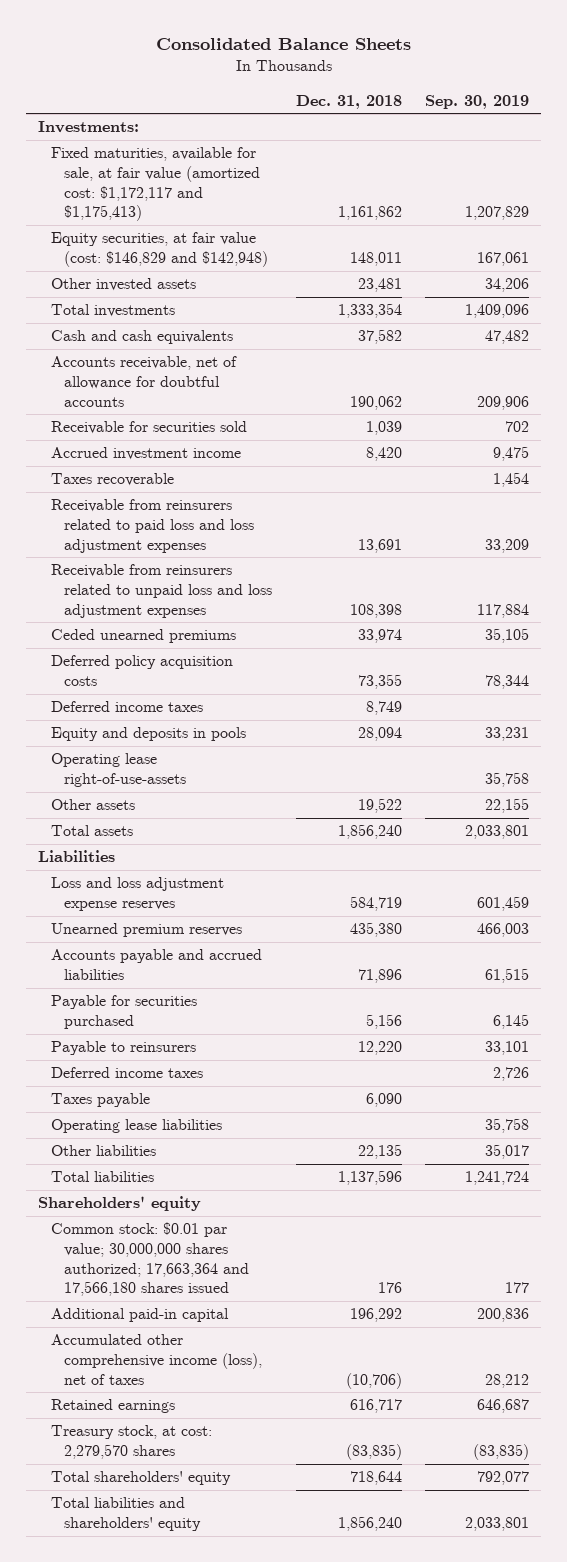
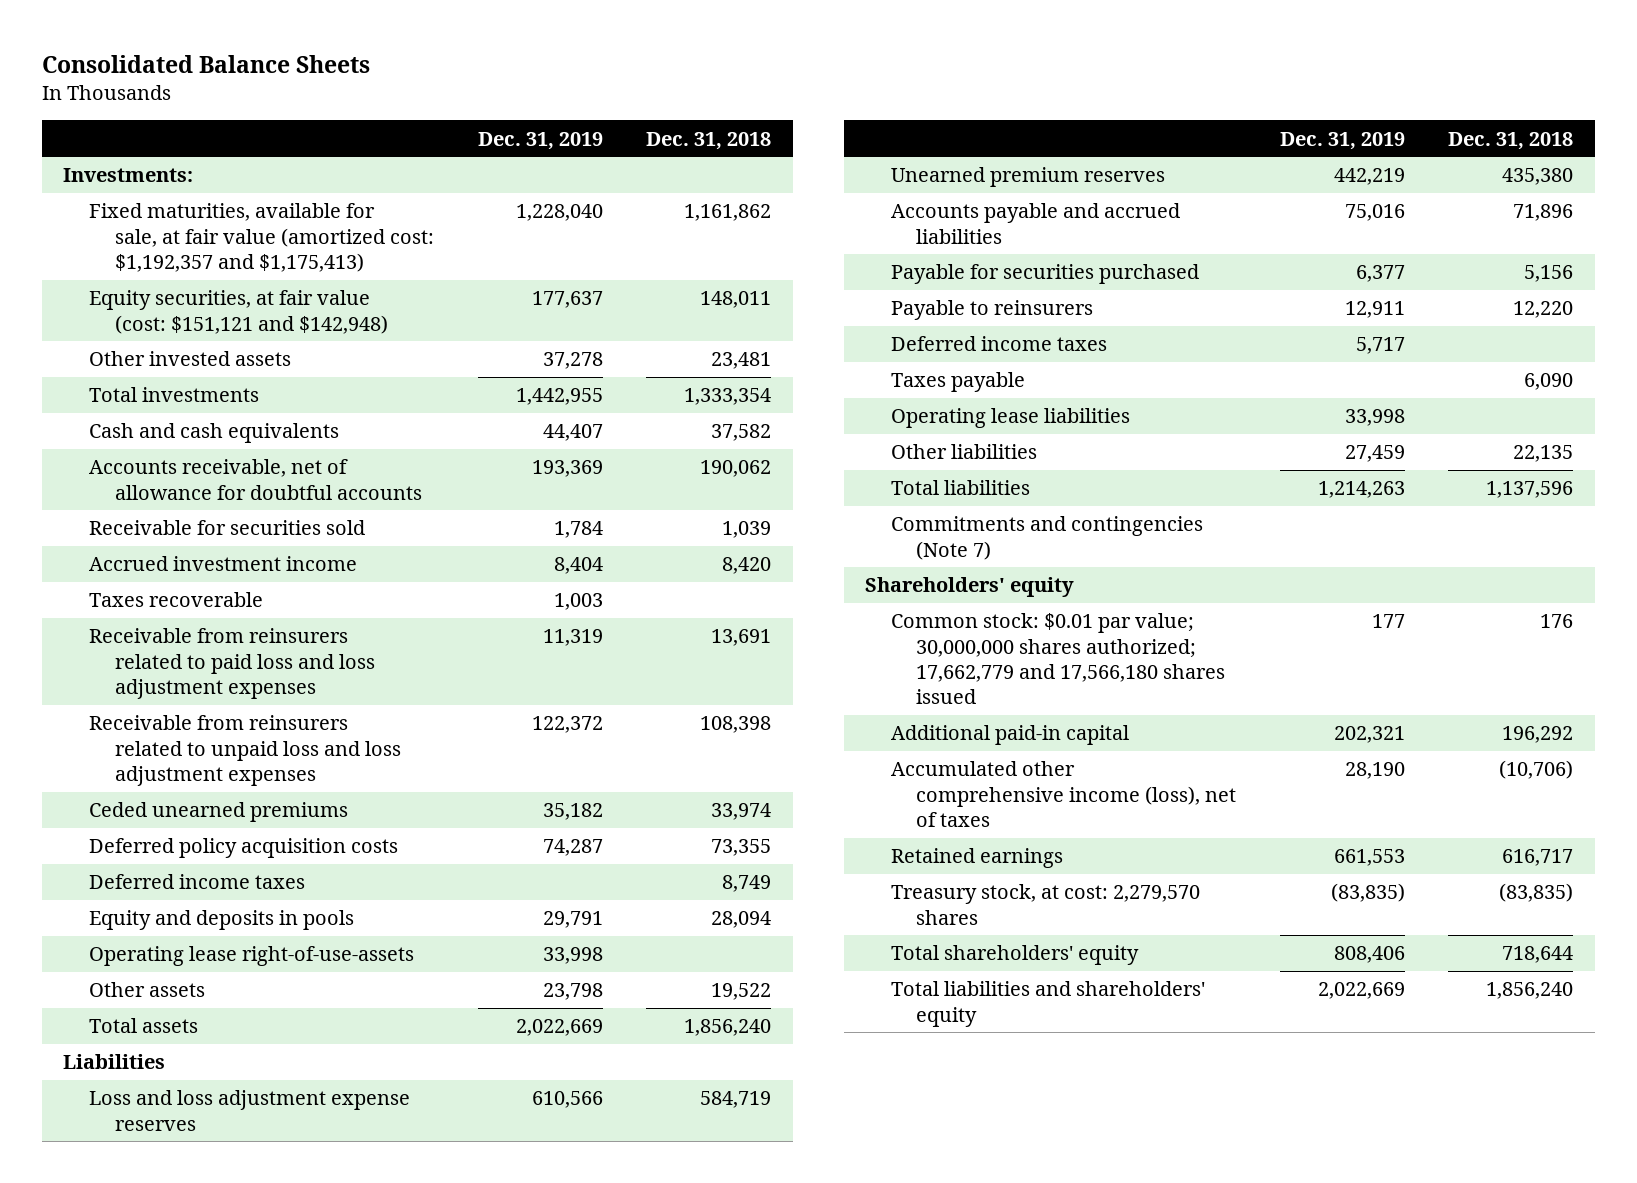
[425,94,530,109] Sep. 30, 2019 -> none
none -> [477,131,603,150] Dec. 31, 2019
[50,147,260,222] Fixed maturities, available for sale, at fair value (amortized cost: $1,172,117 and $1,175,413) -> [88,203,434,272] Fixed maturities, available for sale, at fair value (amortized cost: $1,192,357 and $1,175,413)
[50,232,268,268] Equity securities, at fair value (cost: $146,829 and $142,948) -> [88,290,388,334] Equity securities, at fair value (cost: $151,121 and $142,948)
none -> [890,516,1203,560] Commitments and contingencies (Note 7)
[50,1222,249,1297] Common stock: $0.01 par value; 30,000,000 shares authorized; 17,663,364 and 17,566,180 shares issued -> [890,613,1226,705] Common stock: $0.01 par value; 30,000,000 shares authorized; 17,662,779 and 17,566,180 shares issued

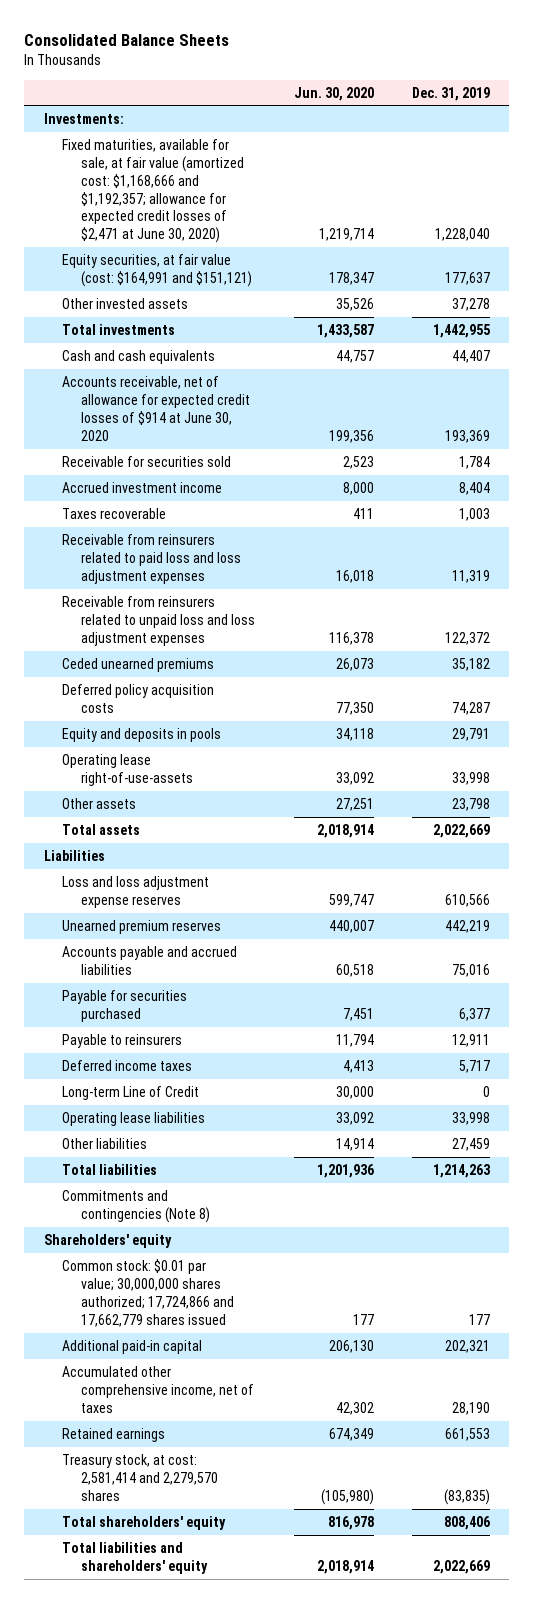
[646,131,772,150] Dec. 31, 2018 -> none
none -> [293,86,374,101] Jun. 30, 2020
[88,203,434,272] Fixed maturities, available for sale, at fair value (amortized cost: $1,192,357 and $1,175,413) -> [62,138,245,244] Fixed maturities, available for sale, at fair value (amortized cost: $1,168,666 and $1,192,357; allowance for expected credit losses of $2,471 at June 30, 2020)
[88,290,388,334] Equity securities, at fair value (cost: $151,121 and $142,948) -> [62,253,253,287] Equity securities, at fair value (cost: $164,991 and $151,121)
[88,459,422,500] Accounts receivable, net of allowance for doubtful accounts -> [62,375,251,441] Accounts receivable, net of allowance for expected credit losses of $914 at June 30, 2020
[88,874,305,890] Deferred income taxes -> none
[890,372,1025,393] Taxes payable -> none
none -> [62,1085,200,1100] Long-term Line of Credit
[890,516,1203,560] Commitments and contingencies (Note 7) -> [62,1189,211,1223] Commitments and contingencies (Note 8)
[890,613,1226,705] Common stock: $0.01 par value; 30,000,000 shares authorized; 17,662,779 and 17,566,180 shares issued -> [62,1258,235,1327] Common stock: $0.01 par value; 30,000,000 shares authorized; 17,724,866 and 17,662,779 shares issued
[890,761,1237,827] Accumulated other comprehensive income (loss), net of taxes -> [62,1365,255,1413] Accumulated other comprehensive income, net of taxes
[890,884,1200,925] Treasury stock, at cost: 2,279,570 shares -> [62,1453,219,1501] Treasury stock, at cost: 2,581,414 and 2,279,570 shares

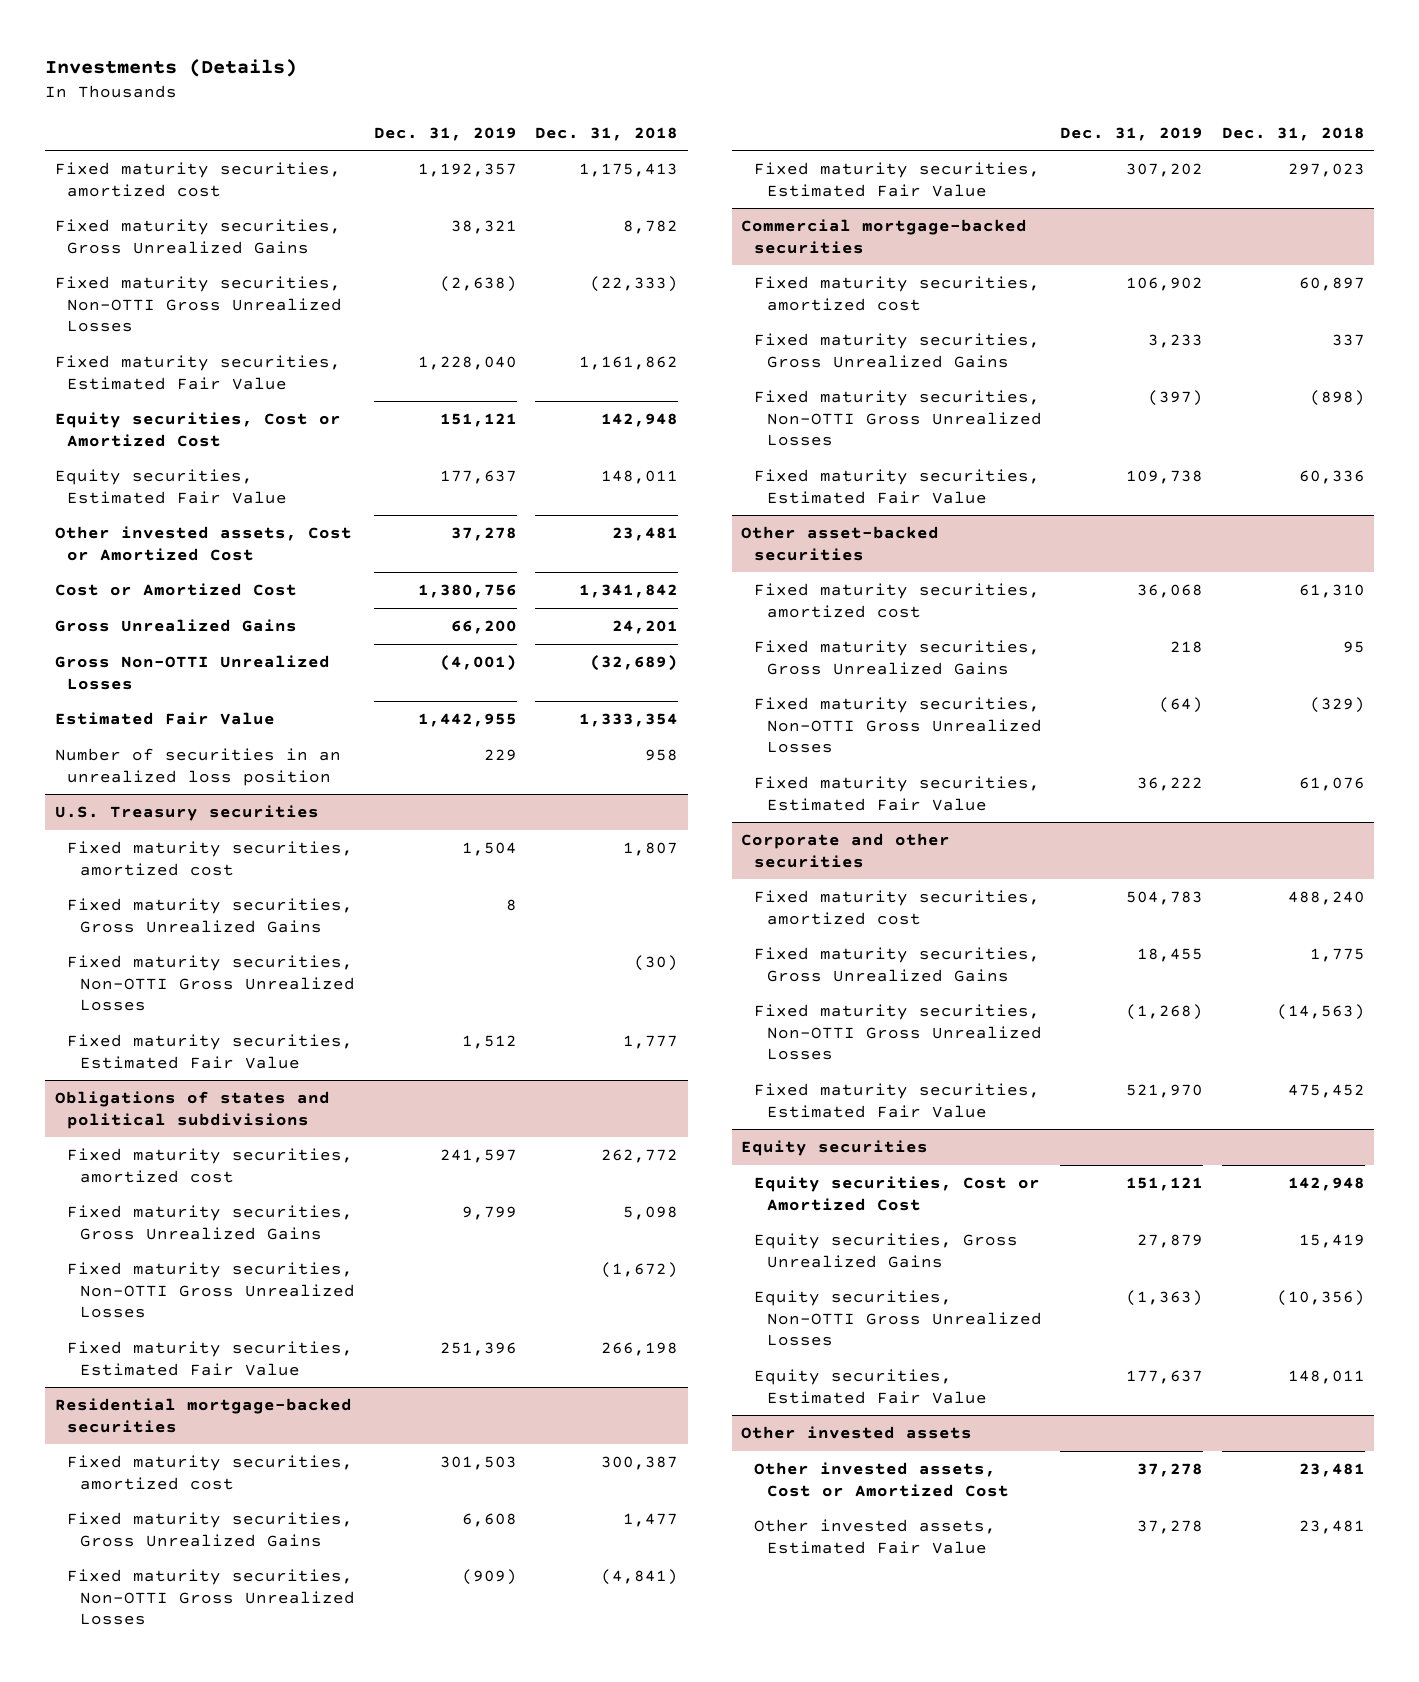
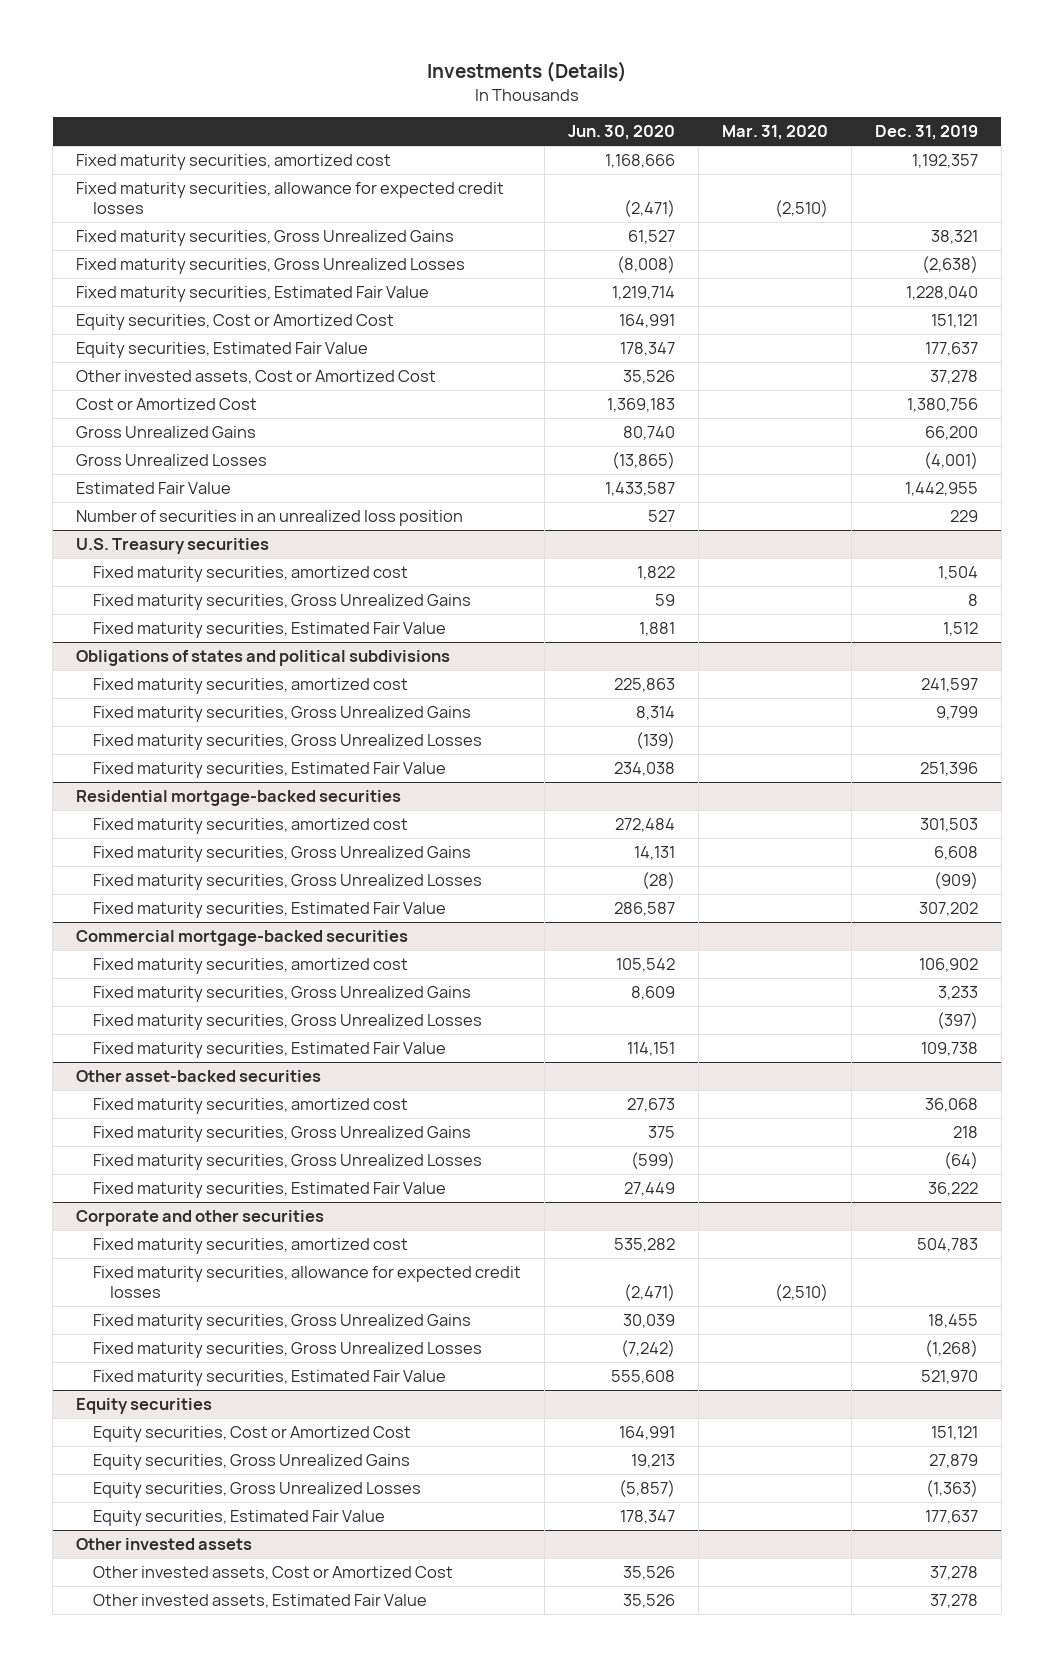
[535,126,679,141] Dec. 31, 2018 -> none
none -> [567,125,675,141] Jun. 30, 2020
none -> [721,125,828,141] Mar. 31, 2020
none -> [76,182,505,214] Fixed maturity securities, allowance for expected credit losses
[54,276,343,333] Fixed maturity securities, Non-OTTI Gross Unrealized Losses -> [76,258,466,275] Fixed maturity securities, Gross Unrealized Losses
[54,655,330,690] Gross Non-OTTI Unrealized Losses -> [76,454,268,467] Gross Unrealized Losses
[67,955,356,1012] Fixed maturity securities, Non-OTTI Gross Unrealized Losses -> none
[67,1262,356,1319] Fixed maturity securities, Non-OTTI Gross Unrealized Losses -> [92,734,482,751] Fixed maturity securities, Gross Unrealized Losses
[67,1569,356,1626] Fixed maturity securities, Non-OTTI Gross Unrealized Losses -> [92,874,482,891] Fixed maturity securities, Gross Unrealized Losses
[754,390,1042,447] Fixed maturity securities, Non-OTTI Gross Unrealized Losses -> [92,1014,482,1031] Fixed maturity securities, Gross Unrealized Losses
[754,697,1042,754] Fixed maturity securities, Non-OTTI Gross Unrealized Losses -> [92,1154,482,1171] Fixed maturity securities, Gross Unrealized Losses
none -> [92,1266,521,1298] Fixed maturity securities, allowance for expected credit losses
[754,1004,1042,1061] Fixed maturity securities, Non-OTTI Gross Unrealized Losses -> [92,1342,482,1359] Fixed maturity securities, Gross Unrealized Losses
[754,1290,1042,1347] Equity securities, Non-OTTI Gross Unrealized Losses -> [92,1482,421,1499] Equity securities, Gross Unrealized Losses

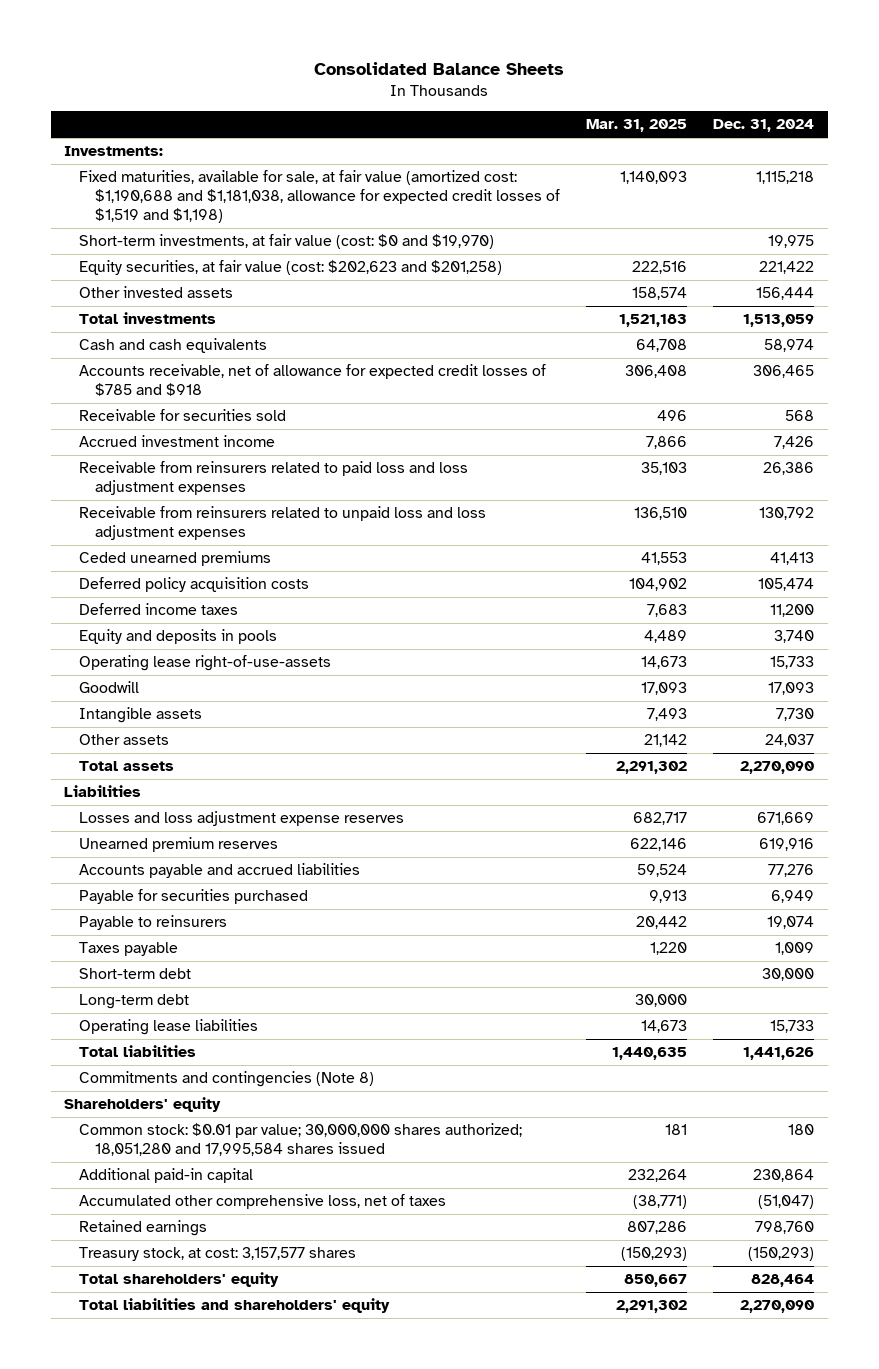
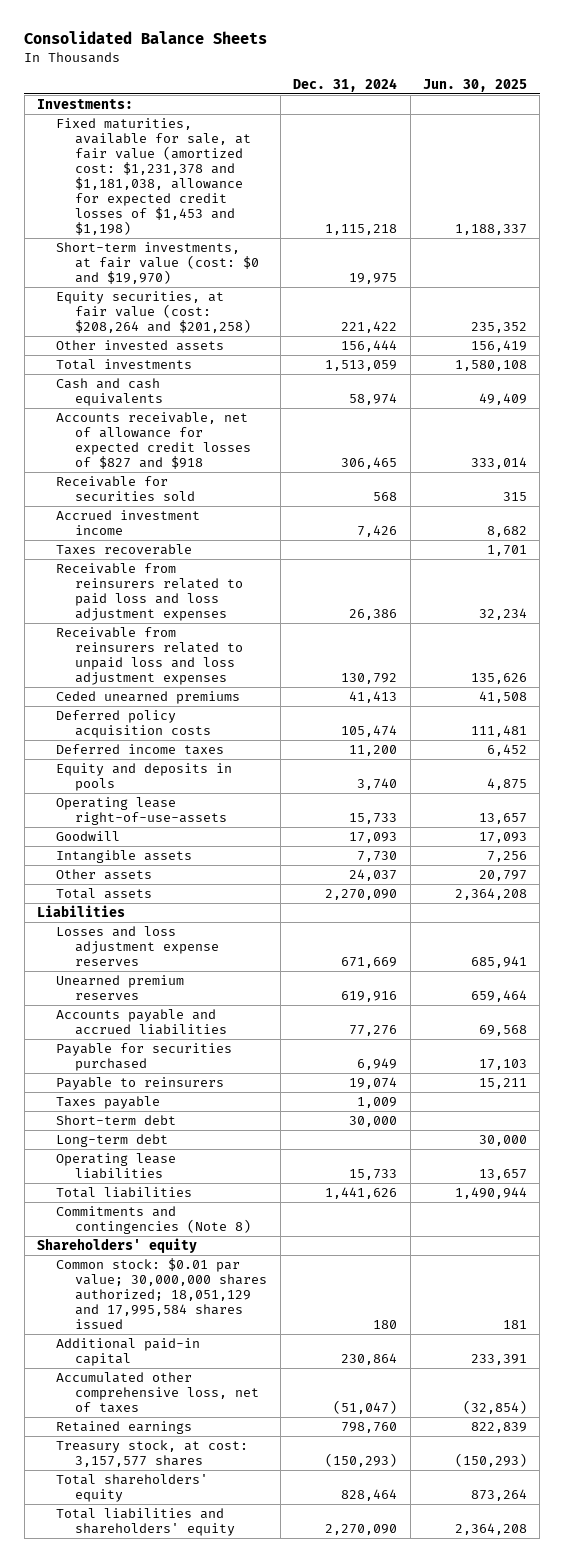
[586,119,688,133] Mar. 31, 2025 -> none
none -> [422,78,527,92] Jun. 30, 2025
[79,170,560,224] Fixed maturities, available for sale, at fair value (amortized cost: $1,190,688 and $1,181,038, allowance for expected credit losses of $1,519 and $1,198) -> [56,118,252,236] Fixed maturities, available for sale, at fair value (amortized cost: $1,231,378 and $1,181,038, allowance for expected credit losses of $1,453 and $1,198)
[79,260,503,276] Equity securities, at fair value (cost: $202,623 and $201,258) -> [56,291,252,334] Equity securities, at fair value (cost: $208,264 and $201,258)
[79,364,547,397] Accounts receivable, net of allowance for expected credit losses of $785 and $918 -> [56,412,252,470] Accounts receivable, net of allowance for expected credit losses of $827 and $918
none -> [56,544,193,556] Taxes recoverable
[79,1123,523,1157] Common stock: $0.01 par value; 30,000,000 shares authorized; 18,051,280 and 17,995,584 shares issued -> [56,1258,268,1330] Common stock: $0.01 par value; 30,000,000 shares authorized; 18,051,129 and 17,995,584 shares issued

